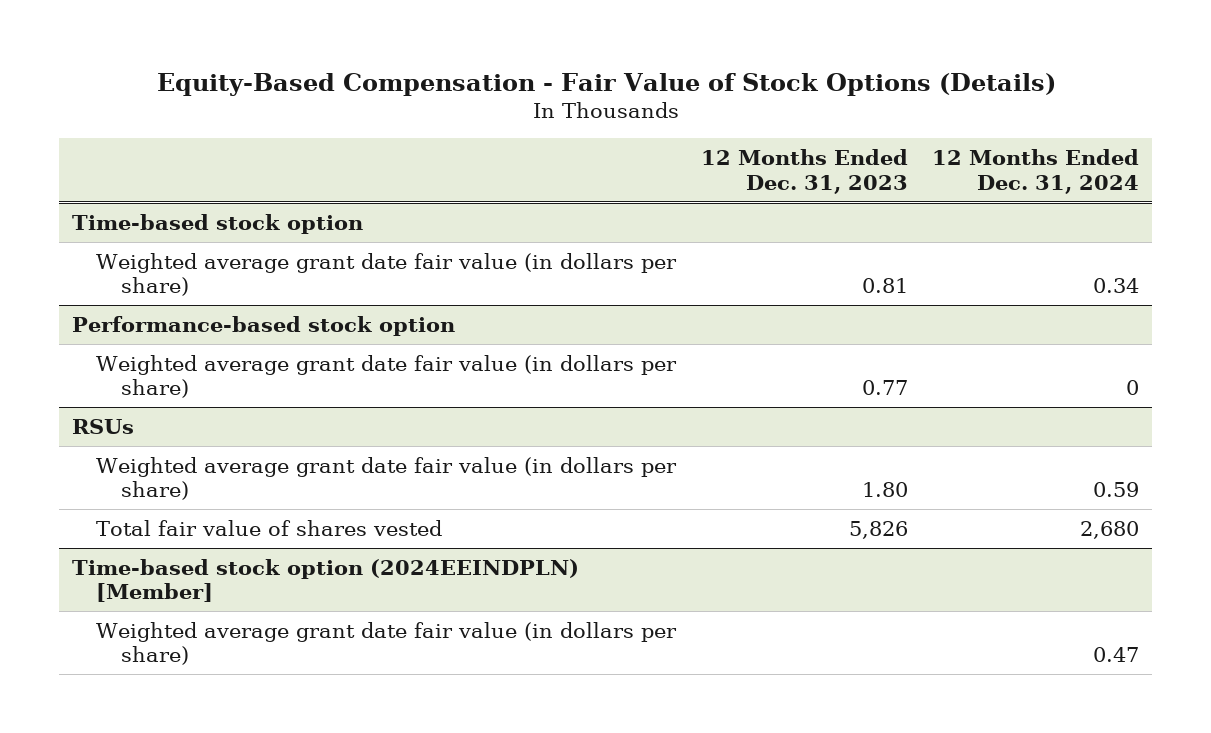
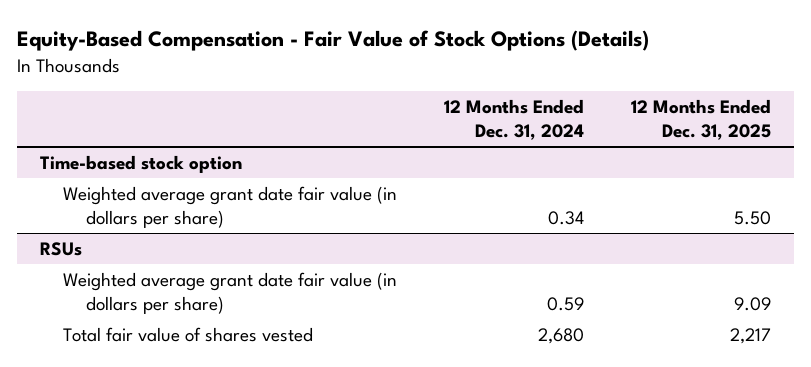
[700,149,908,194] 12 Months Ended Dec. 31, 2023 -> none
none -> [630,98,771,141] 12 Months Ended Dec. 31, 2025
[71,315,455,336] Performance-based stock option -> none
[96,354,678,399] Weighted average grant date fair value (in dollars per share) -> none
[71,558,579,603] Time-based stock option (2024EEINDPLN) [Member] -> none
[96,621,678,666] Weighted average grant date fair value (in dollars per share) -> none

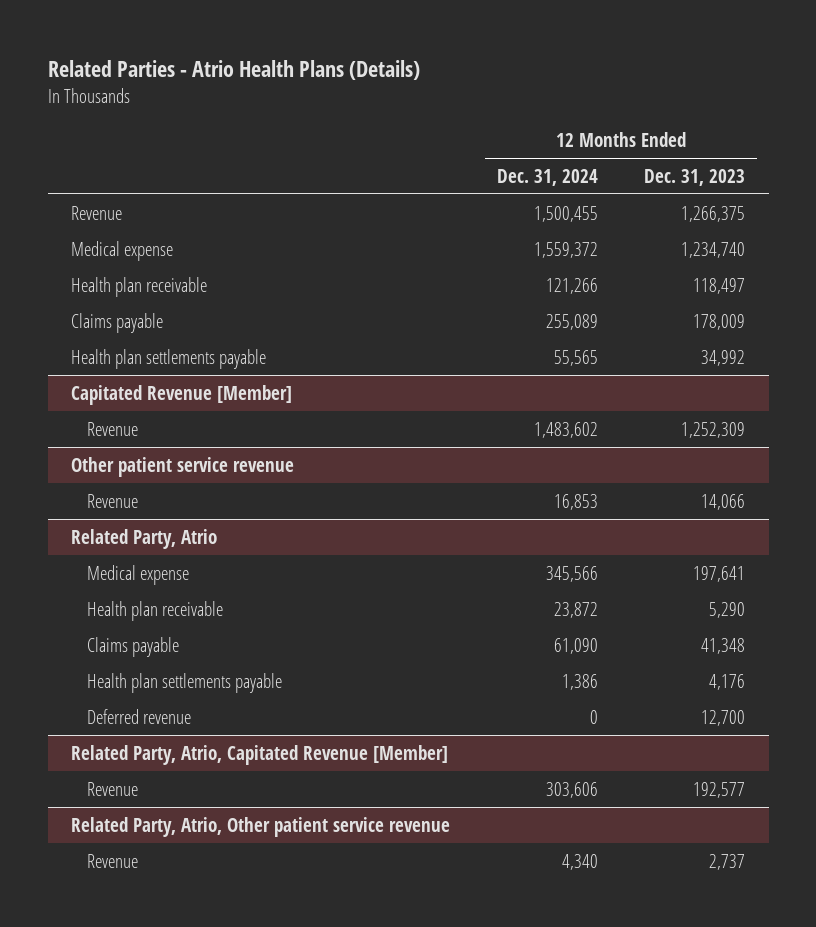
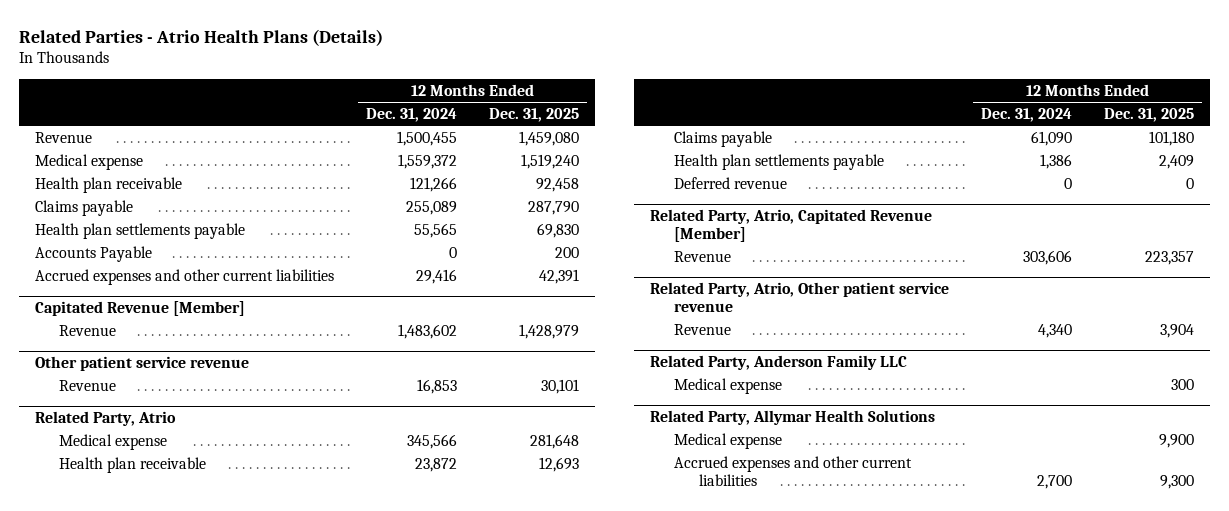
[644,168,746,186] Dec. 31, 2023 -> none
none -> [489,108,580,123] Dec. 31, 2025
none -> [34,245,152,262] Accounts Payable
none -> [34,268,334,285] Accrued expenses and other current liabilities
none -> [649,354,907,370] Related Party, Anderson Family LLC
none -> [674,377,783,394] Medical expense
none -> [649,409,935,425] Related Party, Allymar Health Solutions
none -> [674,432,783,449] Medical expense
none -> [674,455,913,486] Accrued expenses and other current liabilities

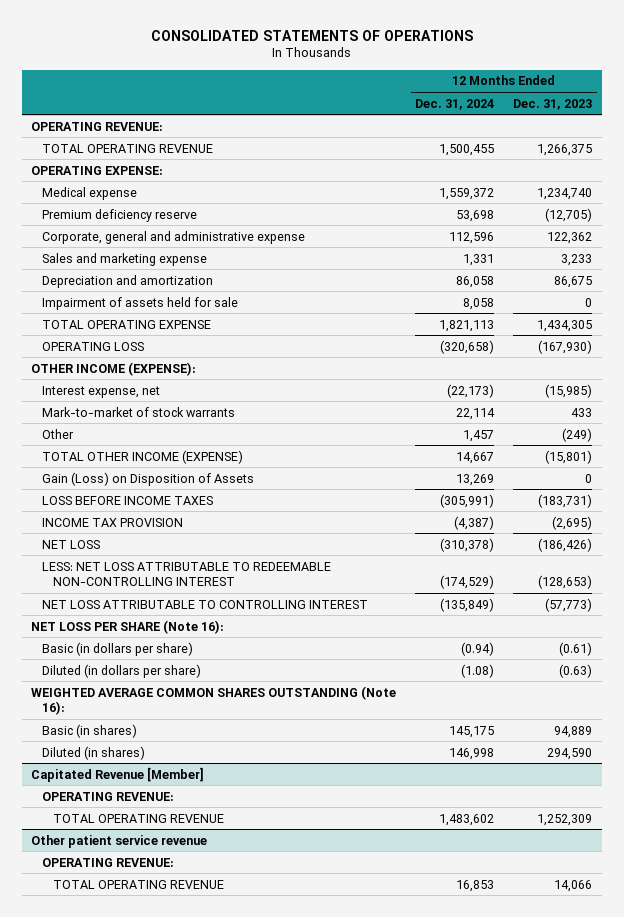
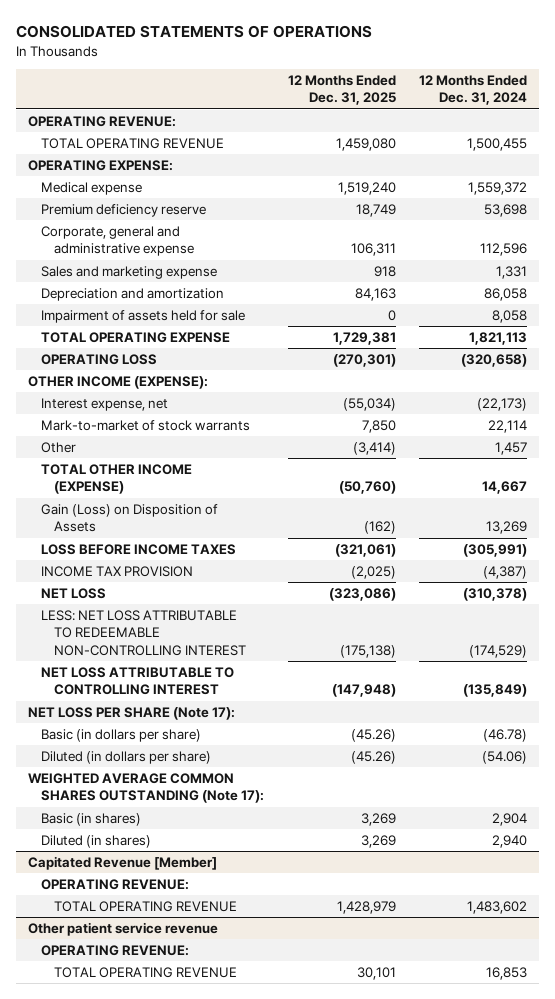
[513,98,593,110] Dec. 31, 2023 -> none
none -> [287,75,396,106] 12 Months Ended Dec. 31, 2025
[31,619,225,634] NET LOSS PER SHARE (Note 16): -> [27,706,235,720] NET LOSS PER SHARE (Note 17):
[461,641,495,656] (0.94) -> [483,728,528,742] (46.78)
[461,663,495,678] (1.08) -> [482,750,528,764] (54.06)
[31,685,397,715] WEIGHTED AVERAGE COMMON SHARES OUTSTANDING (Note 16): -> [27,772,265,804] WEIGHTED AVERAGE COMMON SHARES OUTSTANDING (Note 17):
[449,725,495,738] 145,175 -> [492,812,528,826] 2,904
[449,747,495,760] 146,998 -> [492,834,528,848] 2,940

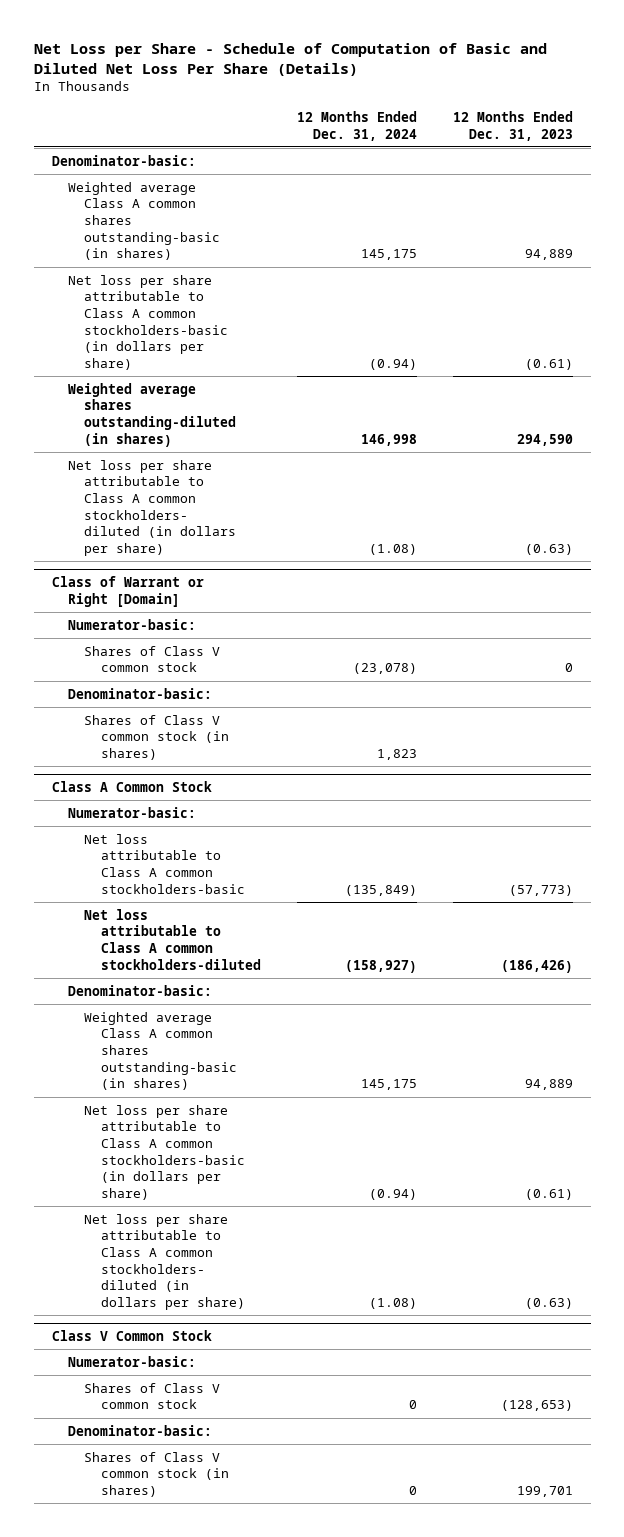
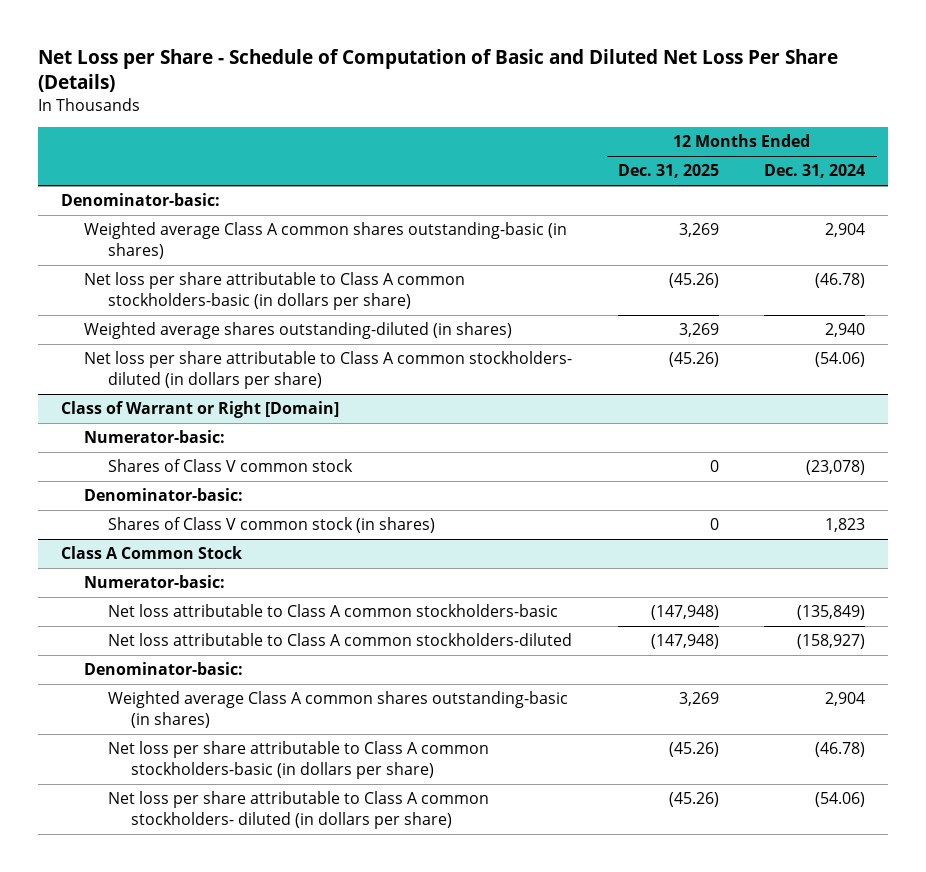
[452,110,573,141] 12 Months Ended Dec. 31, 2023 -> none
none -> [617,164,719,179] Dec. 31, 2025
[360,249,417,261] 145,175 -> [825,223,866,238] 2,904
[368,359,417,371] (0.94) -> [815,273,866,289] (46.78)
[360,433,417,446] 146,998 -> [825,323,866,338] 2,940
[368,544,417,556] (1.08) -> [815,352,866,368] (54.06)
[51,1330,212,1342] Class V Common Stock -> none
[68,1355,197,1367] Numerator-basic: -> none
[84,1382,221,1410] Shares of Class V common stock -> none
[68,1424,213,1436] Denominator-basic: -> none
[84,1451,229,1498] Shares of Class V common stock (in shares) -> none
[360,1079,417,1091] 145,175 -> [825,692,866,707] 2,904
[368,1189,417,1201] (0.94) -> [815,742,866,758] (46.78)
[368,1298,417,1310] (1.08) -> [815,792,866,808] (54.06)

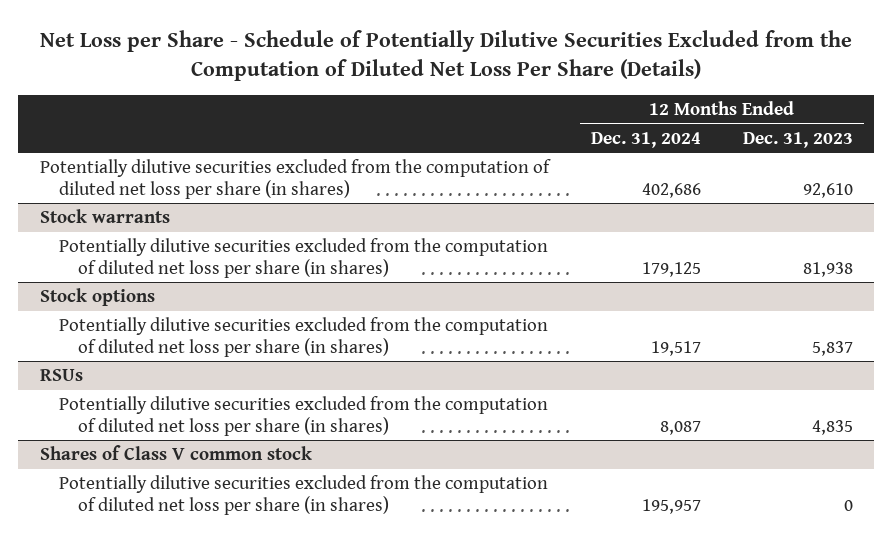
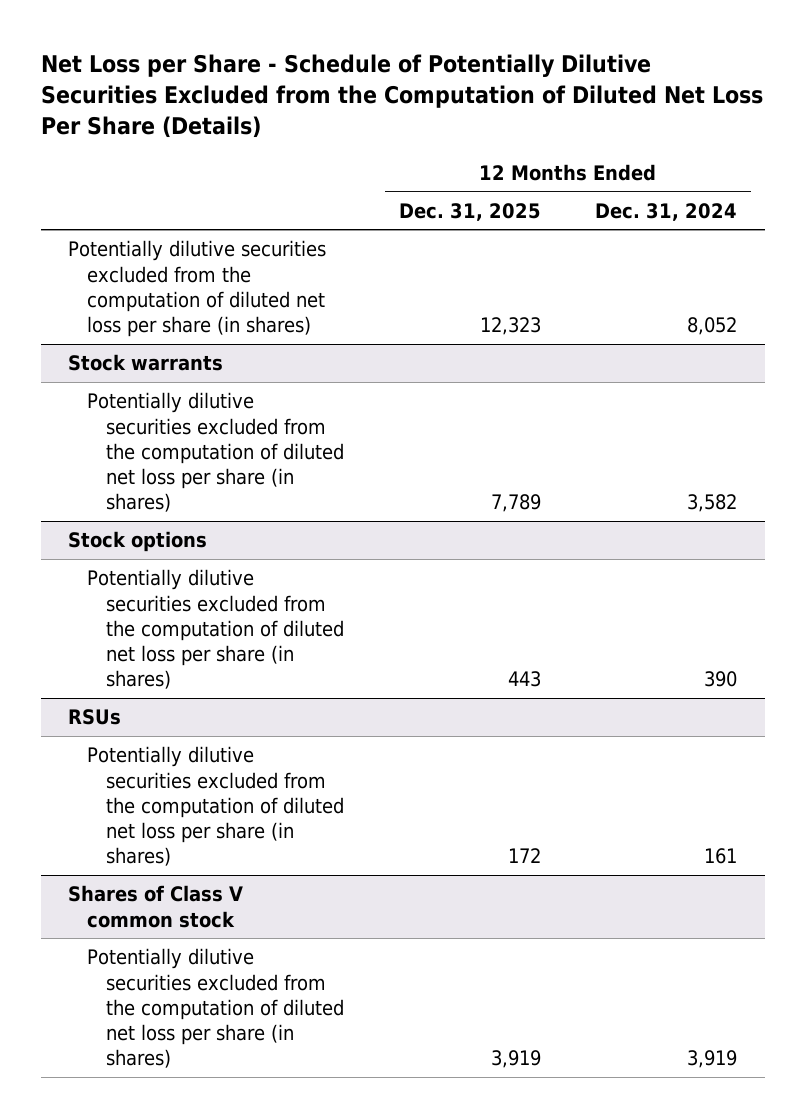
[743,131,854,148] Dec. 31, 2023 -> none
none -> [398,202,541,221] Dec. 31, 2025
[641,182,701,198] 402,686 -> [687,317,738,336] 8,052
[641,261,701,277] 179,125 -> [687,494,738,513] 3,582
[650,340,701,356] 19,517 -> [704,671,738,688] 390
[659,420,701,435] 8,087 -> [704,848,738,865] 161
[641,498,701,514] 195,957 -> [687,1050,738,1069] 3,919

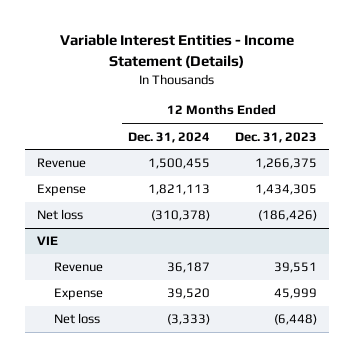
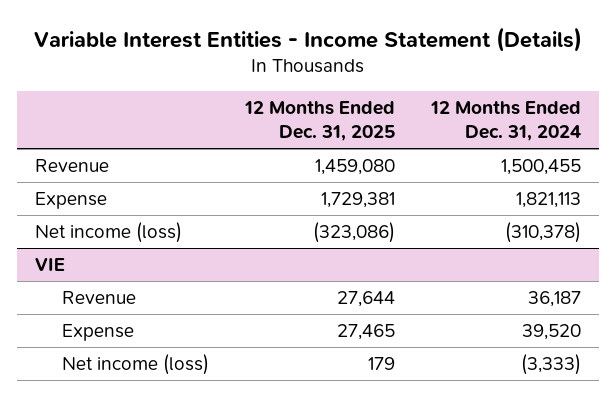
[234,131,317,143] Dec. 31, 2023 -> none
none -> [244,101,396,142] 12 Months Ended Dec. 31, 2025
[37,209,84,221] Net loss -> [35,222,183,244] Net income (loss)
[53,313,100,325] Net loss -> [62,354,210,376] Net income (loss)

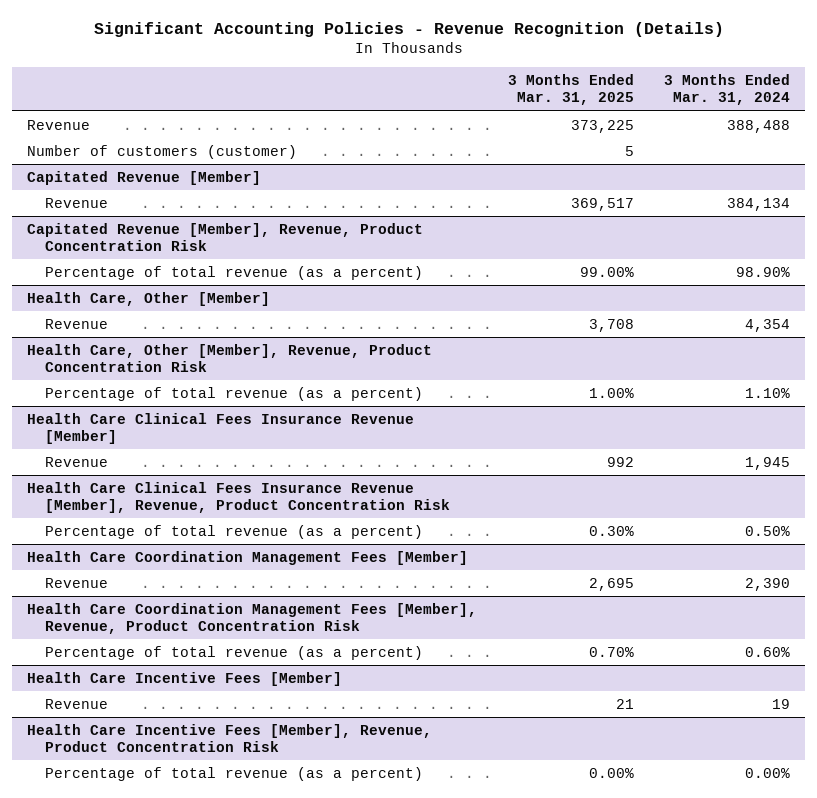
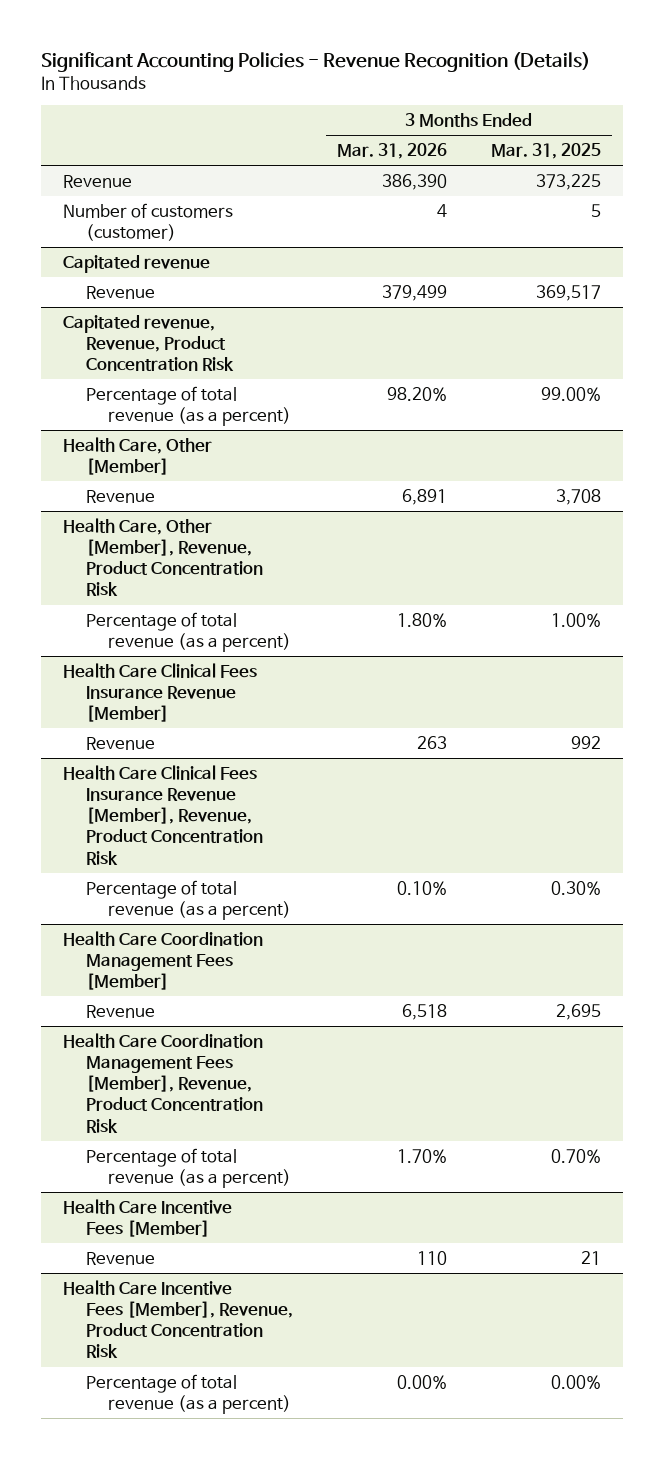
[664,74,791,106] 3 Months Ended Mar. 31, 2024 -> none
none -> [336,143,447,160] Mar. 31, 2026
[27,170,262,185] Capitated Revenue [Member] -> [63,254,211,273] Capitated revenue
[27,222,424,251] Capitated Revenue [Member], Revenue, Product Concentration Risk -> [63,314,234,372] Capitated revenue, Revenue, Product Concentration Risk

